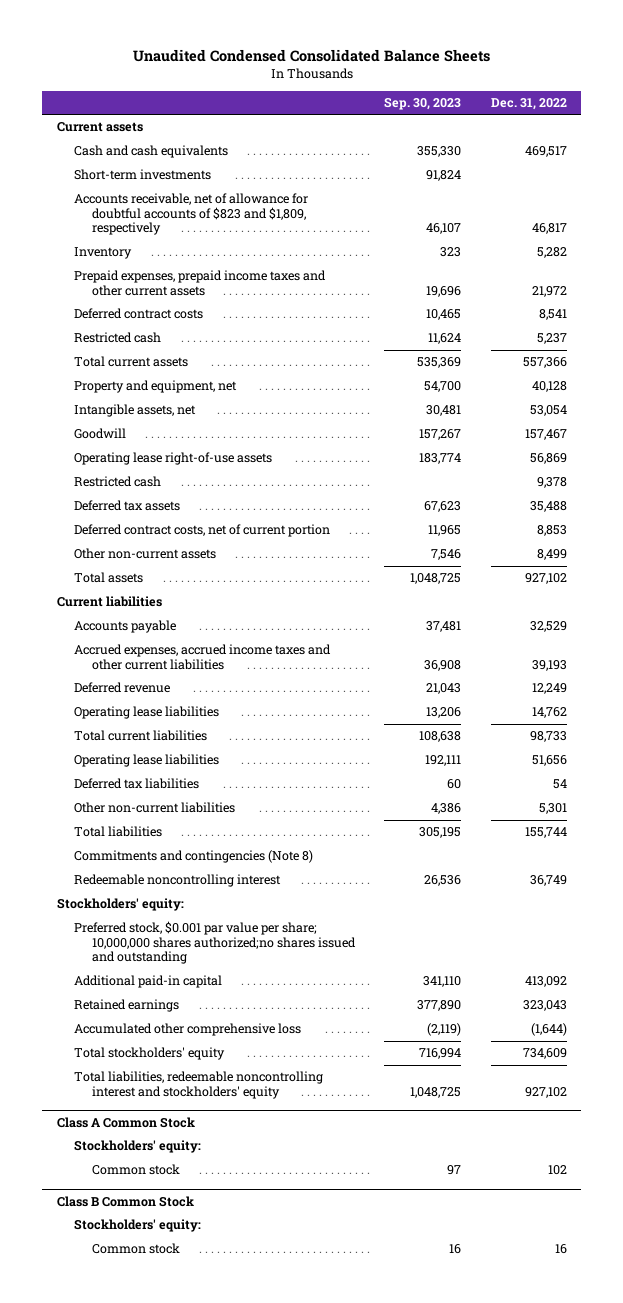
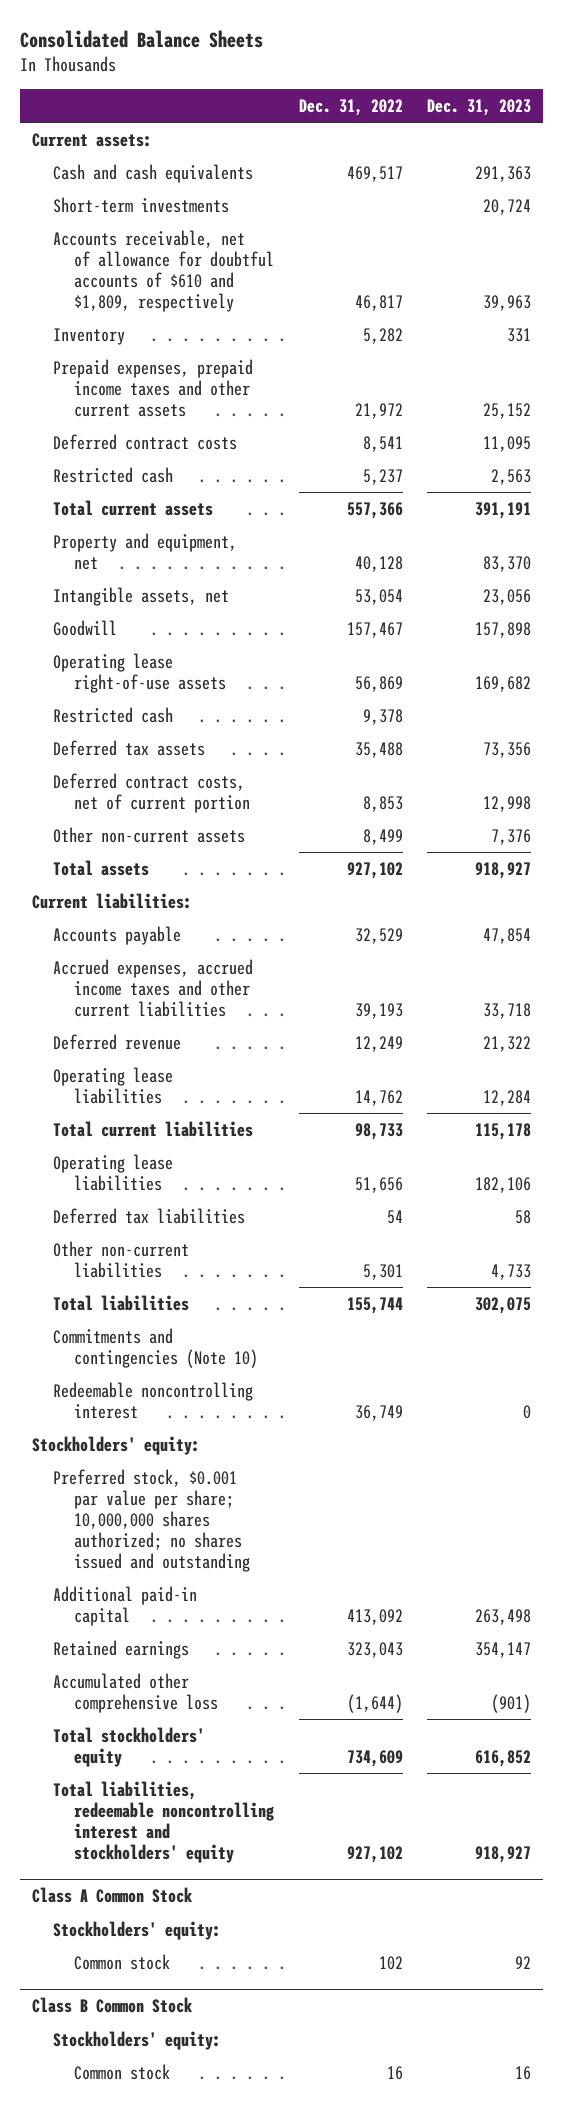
[132,49,490,63] Unaudited Condensed Consolidated Balance Sheets -> [19,30,263,49] Consolidated Balance Sheets
[384,96,462,110] Sep. 30, 2023 -> none
none -> [426,99,531,117] Dec. 31, 2023
[56,122,143,133] Current assets -> [31,132,152,147] Current assets:
[74,193,309,236] Accounts receivable, net of allowance for doubtful accounts of $823 and $1,809, respectively -> [53,229,275,312] Accounts receivable, net of allowance for doubtful accounts of $610 and $1,809, respectively
[56,596,162,608] Current liabilities -> [31,892,192,909] Current liabilities:
[74,850,314,864] Commitments and contingencies (Note 8) -> [53,1327,259,1368] Commitments and contingencies (Note 10)
[74,921,356,965] Preferred stock, $0.001 par value per share; 10,000,000 shares authorized;no shares issued and outstanding -> [53,1468,251,1572] Preferred stock, $0.001 par value per share; 10,000,000 shares authorized; no shares issued and outstanding

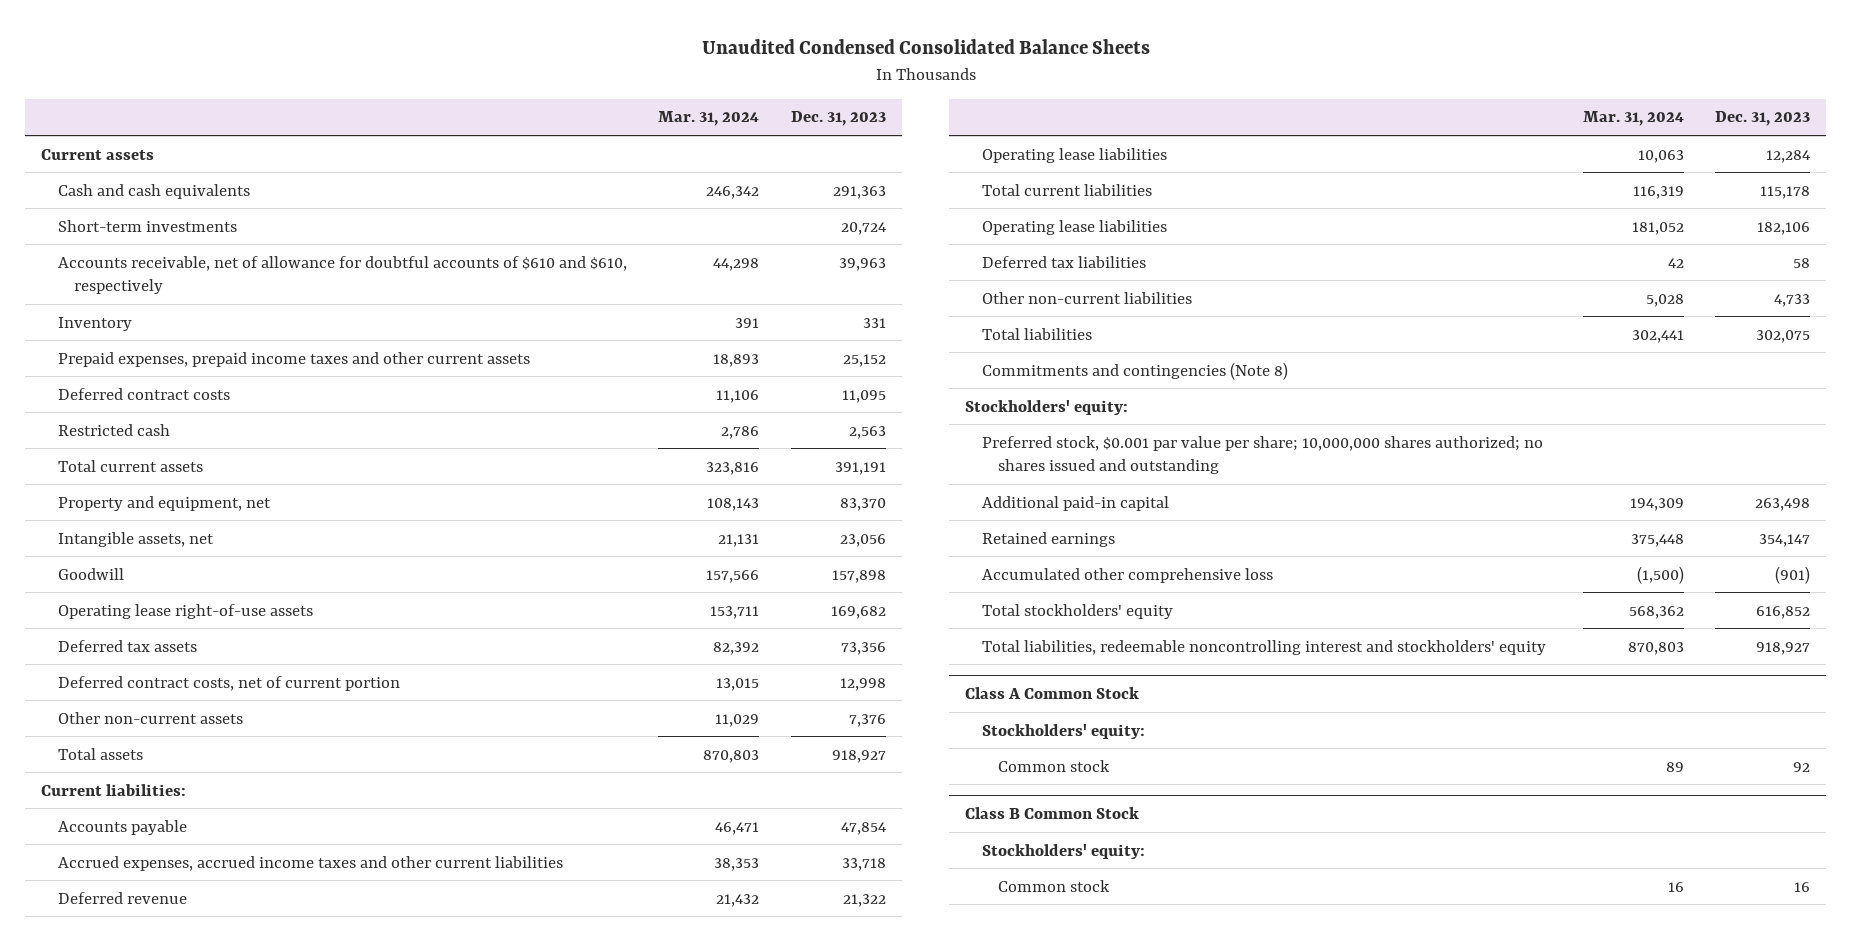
[19,30,263,49] Consolidated Balance Sheets -> [701,39,1150,55] Unaudited Condensed Consolidated Balance Sheets
[298,99,403,117] Dec. 31, 2022 -> none
none -> [658,111,760,127] Mar. 31, 2024
[31,132,152,147] Current assets: -> [40,148,154,160] Current assets
[53,229,275,312] Accounts receivable, net of allowance for doubtful accounts of $610 and $1,809, respectively -> [57,255,627,295] Accounts receivable, net of allowance for doubtful accounts of $610 and $610, respectively
[53,706,174,723] Restricted cash -> none
[53,1381,254,1419] Redeemable noncontrolling interest -> none
[53,1327,259,1368] Commitments and contingencies (Note 10) -> [981,361,1288,380] Commitments and contingencies (Note 8)

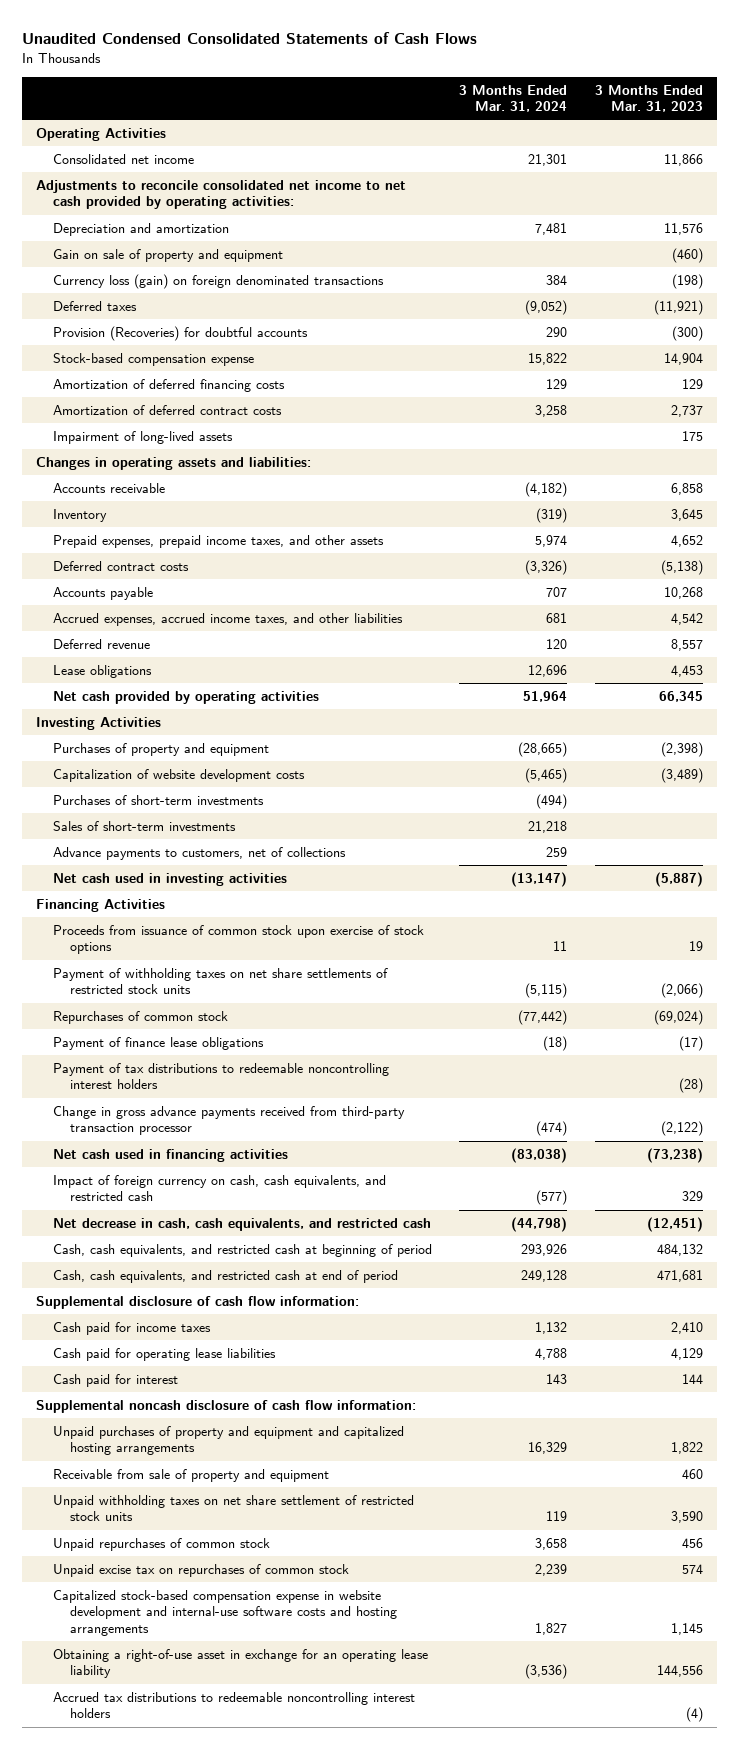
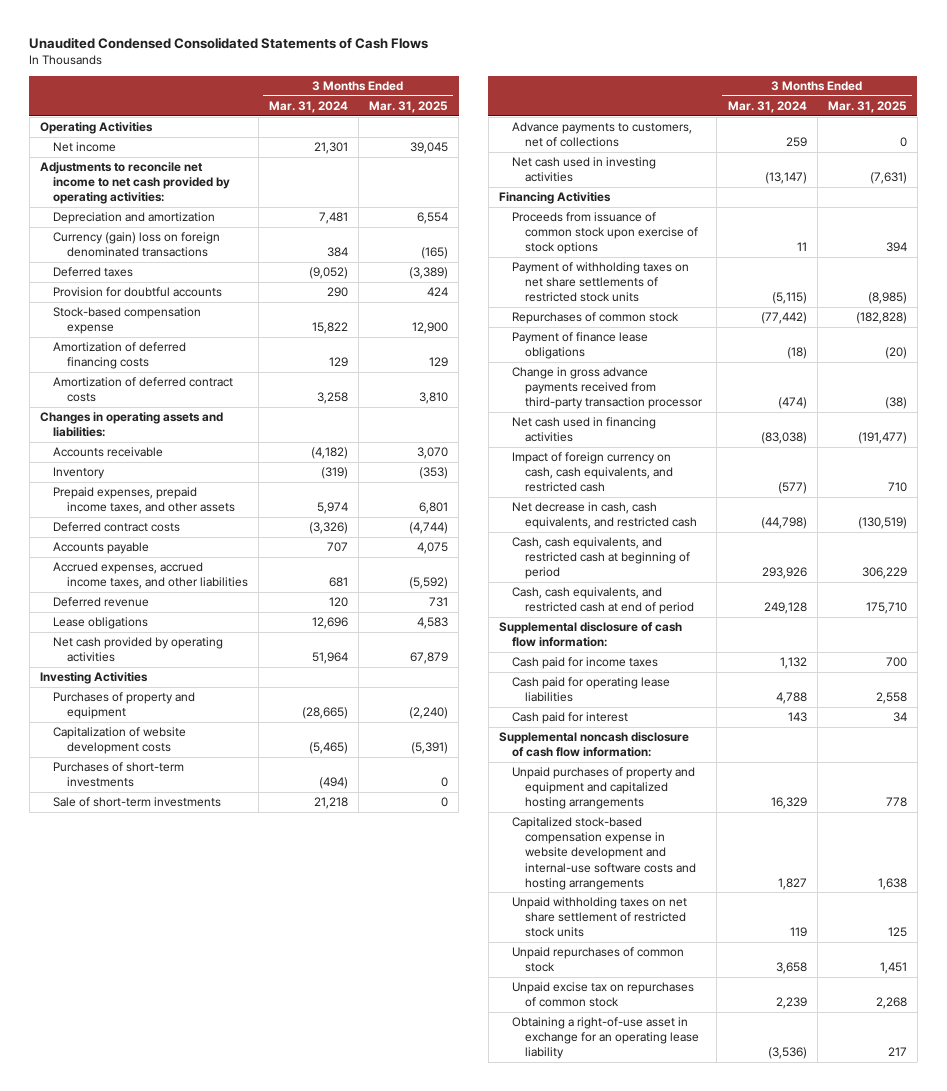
[595,84,704,113] 3 Months Ended Mar. 31, 2023 -> none
none -> [368,101,448,114] Mar. 31, 2025
[52,153,194,164] Consolidated net income -> [53,142,117,153] Net income
[35,179,406,210] Adjustments to reconcile consolidated net income to net cash provided by operating activities: -> [40,162,231,205] Adjustments to reconcile net income to net cash provided by operating activities:
[52,248,283,262] Gain on sale of property and equipment -> none
[52,273,384,289] Currency loss (gain) on foreign denominated transactions -> [53,232,221,258] Currency (gain) loss on foreign denominated transactions
[52,325,308,341] Provision (Recoveries) for doubtful accounts -> [53,287,223,298] Provision for doubtful accounts
[52,430,233,444] Impairment of long-lived assets -> none
[52,820,236,831] Sales of short-term investments -> [53,797,222,808] Sale of short-term investments
[52,1062,389,1090] Payment of tax distributions to redeemable noncontrolling interest holders -> none
[52,1468,329,1482] Receivable from sale of property and equipment -> none
[52,1589,397,1637] Capitalized stock-based compensation expense in website development and internal-use software costs and hosting arrangements -> [512,817,697,890] Capitalized stock-based compensation expense in website development and internal-use software costs and hosting arrangements
[52,1691,415,1719] Accrued tax distributions to redeemable noncontrolling interest holders -> none

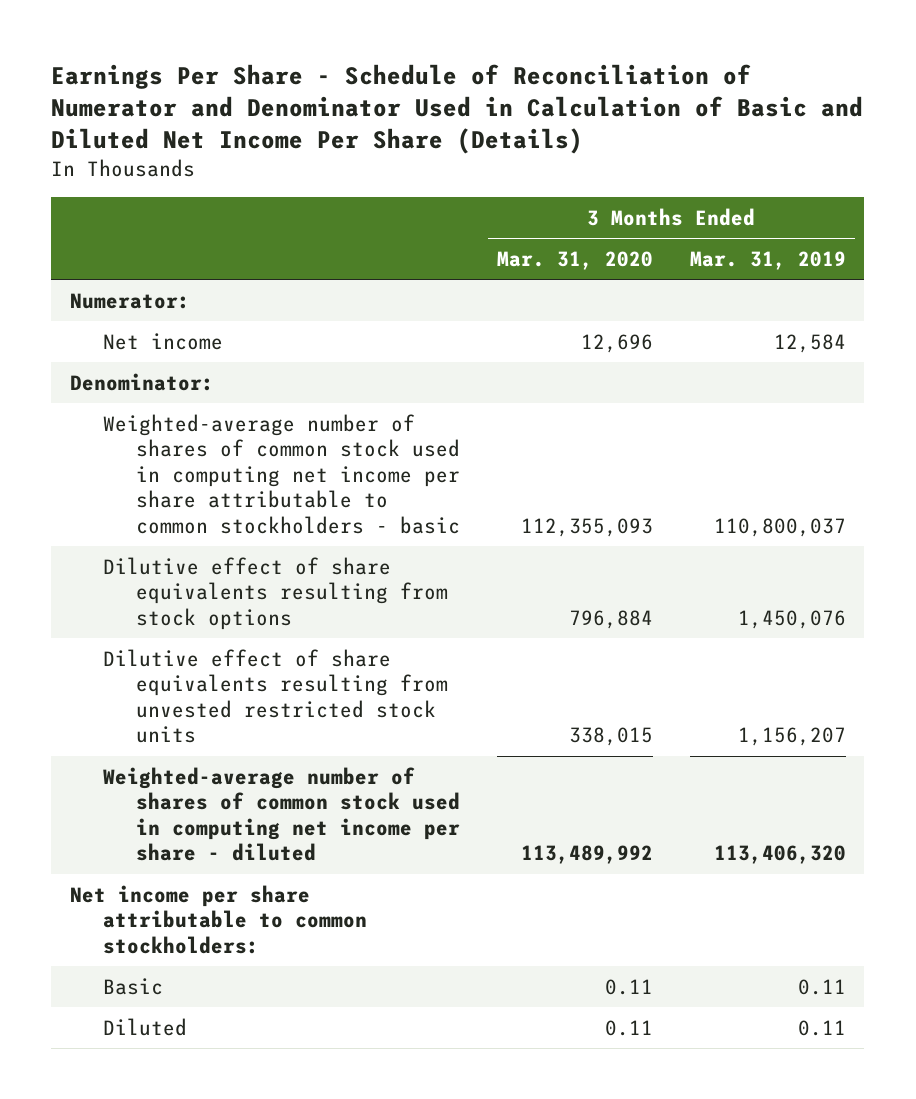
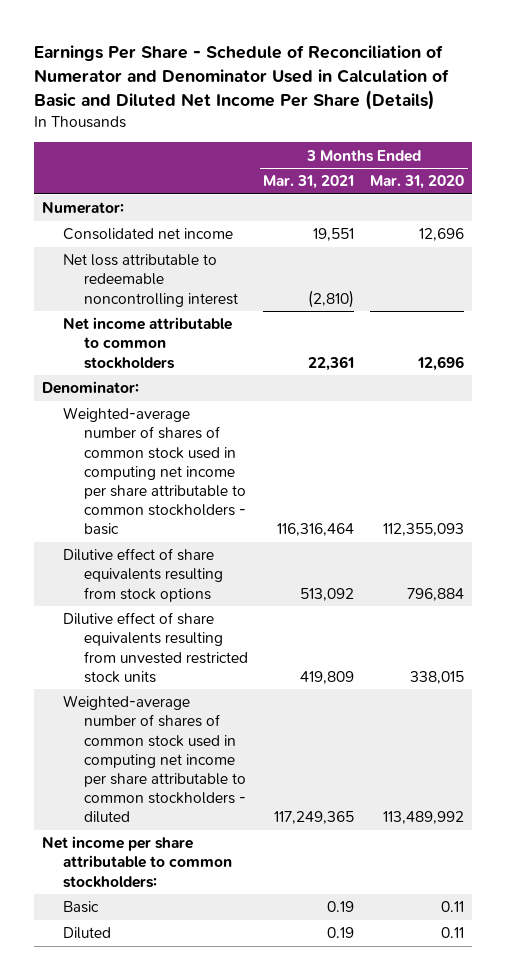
[689,251,846,271] Mar. 31, 2019 -> none
none -> [263,175,355,190] Mar. 31, 2021
none -> [62,228,233,241] Consolidated net income
none -> [62,254,238,307] Net loss attributable to redeemable noncontrolling interest
[102,332,223,350] Net income -> [62,317,232,369] Net income attributable to common stockholders
[102,766,460,862] Weighted-average number of shares of common stock used in computing net income per share - diluted -> [62,695,246,824] Weighted-average number of shares of common stock used in computing net income per share attributable to common stockholders - diluted

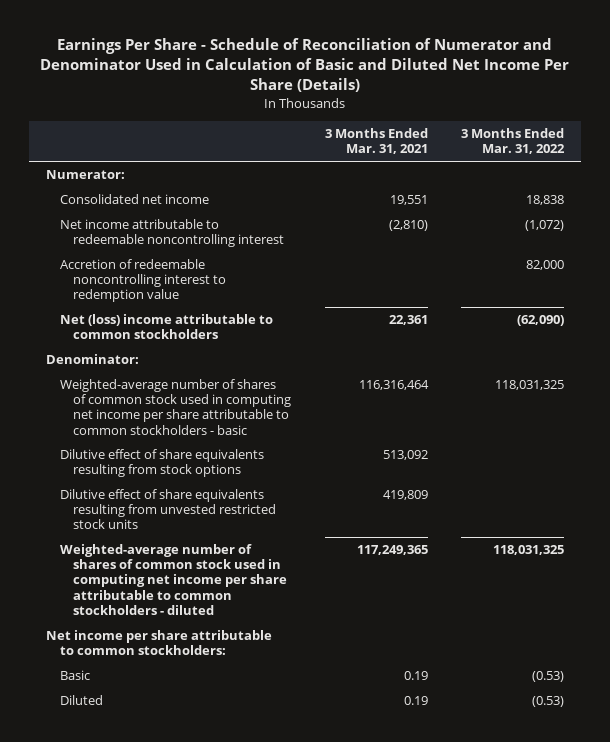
[370,175,465,190] Mar. 31, 2020 -> none
none -> [461,128,566,155] 3 Months Ended Mar. 31, 2022
[62,254,238,307] Net loss attributable to redeemable noncontrolling interest -> [59,219,285,248] Net income attributable to redeemable noncontrolling interest
none -> [59,259,227,303] Accretion of redeemable noncontrolling interest to redemption value
[62,317,232,369] Net income attributable to common stockholders -> [59,314,273,340] Net (loss) income attributable to common stockholders

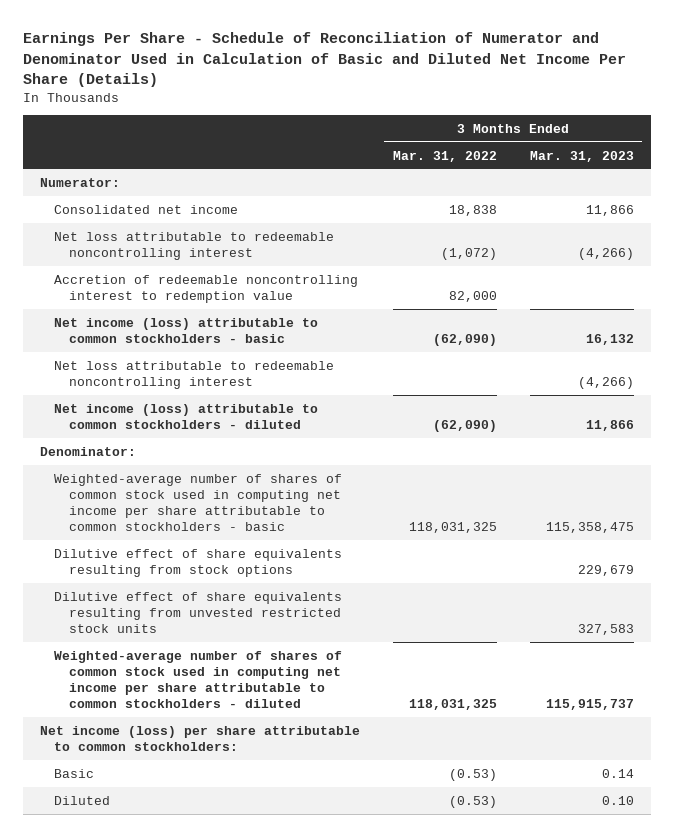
[324,128,428,155] 3 Months Ended Mar. 31, 2021 -> none
none -> [530,150,635,162] Mar. 31, 2023
[59,219,285,248] Net income attributable to redeemable noncontrolling interest -> [54,231,335,260] Net loss attributable to redeemable noncontrolling interest
[59,314,273,340] Net (loss) income attributable to common stockholders -> [54,317,319,343] Net income (loss) attributable to common stockholders - basic
none -> [54,360,335,389] Net loss attributable to redeemable noncontrolling interest
none -> [54,403,319,429] Net income (loss) attributable to common stockholders - diluted
[46,630,273,656] Net income per share attributable to common stockholders: -> [39,725,360,751] Net income (loss) per share attributable to common stockholders:

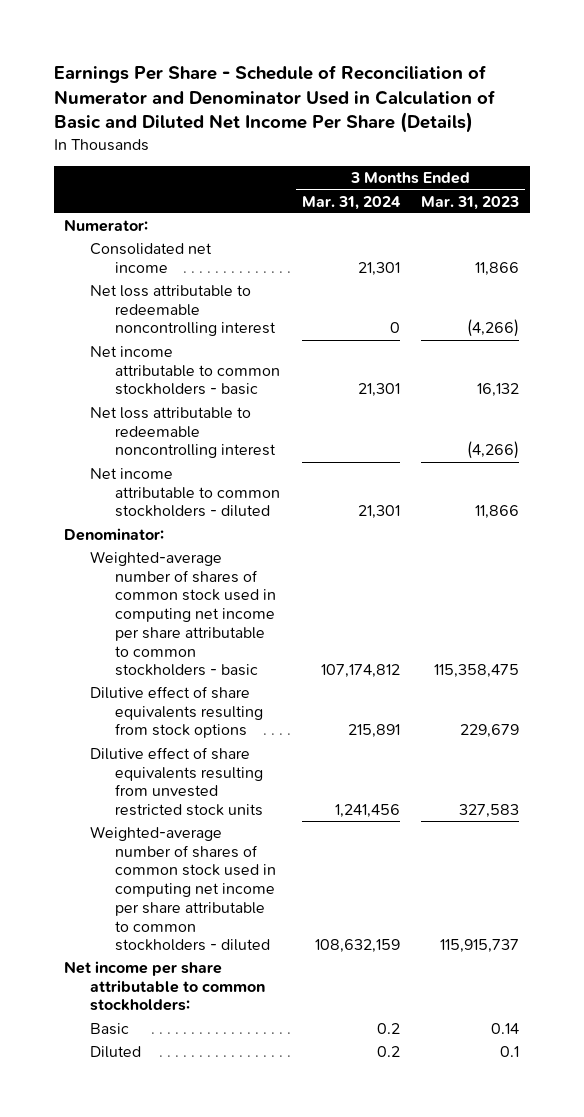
[392,150,497,162] Mar. 31, 2022 -> none
none -> [301,195,401,210] Mar. 31, 2024
[54,274,359,303] Accretion of redeemable noncontrolling interest to redemption value -> none
[54,317,319,343] Net income (loss) attributable to common stockholders - basic -> [89,346,281,396] Net income attributable to common stockholders - basic
[54,403,319,429] Net income (loss) attributable to common stockholders - diluted -> [89,468,281,518] Net income attributable to common stockholders - diluted
[39,725,360,751] Net income (loss) per share attributable to common stockholders: -> [64,961,265,1012] Net income per share attributable to common stockholders:
[602,795,635,805] 0.10 -> [500,1046,520,1058] 0.1

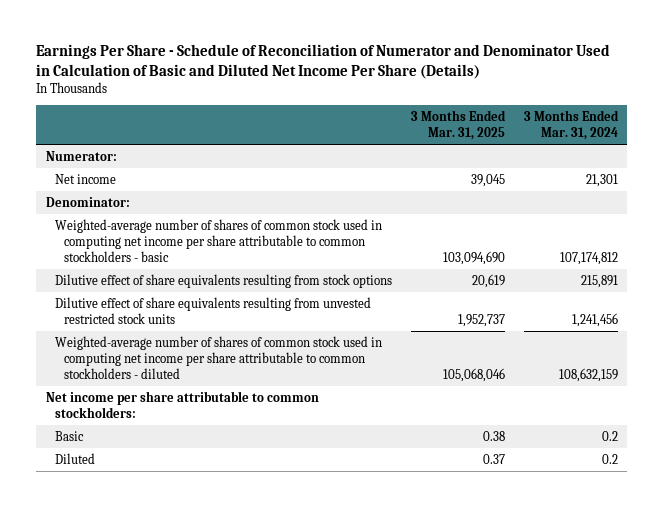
[421,195,520,210] Mar. 31, 2023 -> none
none -> [410,109,506,141] 3 Months Ended Mar. 31, 2025
[89,285,277,337] Net loss attributable to redeemable noncontrolling interest -> none
[89,346,281,396] Net income attributable to common stockholders - basic -> none
[89,407,277,459] Net loss attributable to redeemable noncontrolling interest -> none
[89,468,281,518] Net income attributable to common stockholders - diluted -> none
[89,243,212,273] Consolidated net income -> [54,173,116,184] Net income

